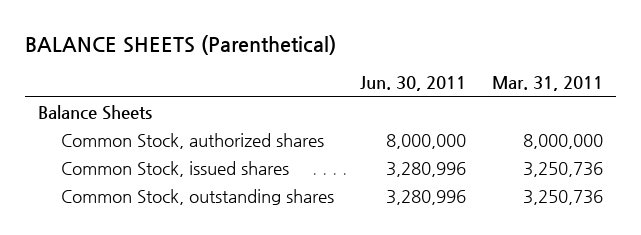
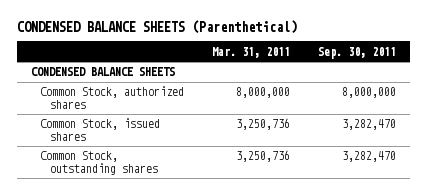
[24,35,336,56] BALANCE SHEETS (Parenthetical) -> [17,19,298,34] CONDENSED BALANCE SHEETS (Parenthetical)
[360,76,467,92] Jun. 30, 2011 -> none
none -> [318,46,397,59] Sep. 30, 2011
[37,105,152,121] Balance Sheets -> [30,67,175,77] CONDENSED BALANCE SHEETS

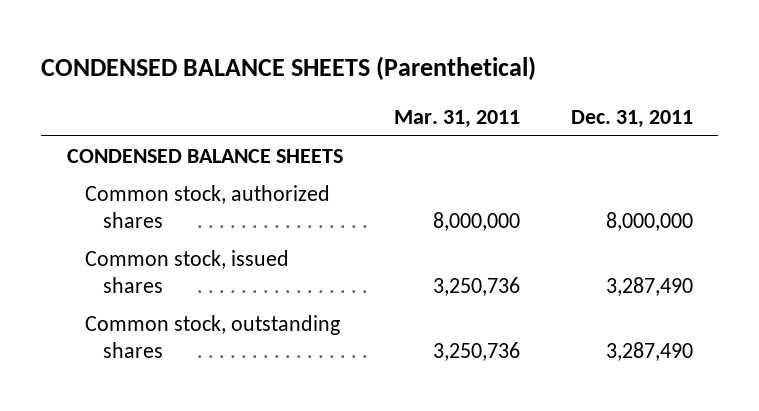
[318,46,397,59] Sep. 30, 2011 -> none
none -> [570,110,693,129] Dec. 31, 2011
[40,86,185,109] Common Stock, authorized shares -> [84,185,330,228] Common stock, authorized shares
[40,118,161,141] Common Stock, issued shares -> [84,250,289,293] Common stock, issued shares
[40,151,158,175] Common Stock, outstanding shares -> [84,315,340,358] Common stock, outstanding shares

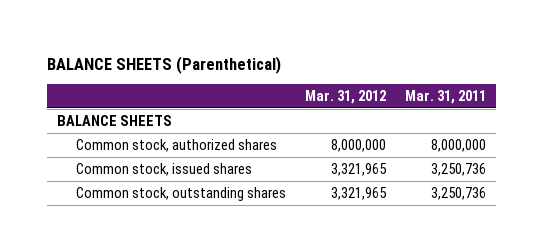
[41,55,537,80] CONDENSED BALANCE SHEETS (Parenthetical) -> [47,55,282,74] BALANCE SHEETS (Parenthetical)
[570,110,693,129] Dec. 31, 2011 -> none
none -> [304,90,386,105] Mar. 31, 2012
[66,149,343,164] CONDENSED BALANCE SHEETS -> [56,115,172,127] BALANCE SHEETS

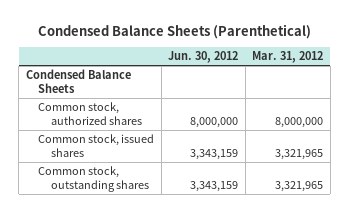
[47,55,282,74] BALANCE SHEETS (Parenthetical) -> [37,24,311,40] Condensed Balance Sheets (Parenthetical)
[405,90,487,105] Mar. 31, 2011 -> none
none -> [168,51,239,64] Jun. 30, 2012
[56,115,172,127] BALANCE SHEETS -> [25,68,131,94] Condensed Balance Sheets

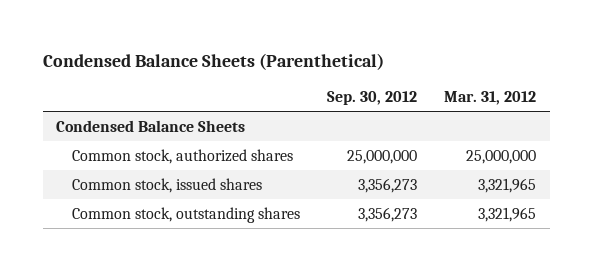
[168,51,239,64] Jun. 30, 2012 -> none
none -> [327,90,418,105] Sep. 30, 2012
[275,117,324,129] 8,000,000 -> [466,149,537,164] 25,000,000

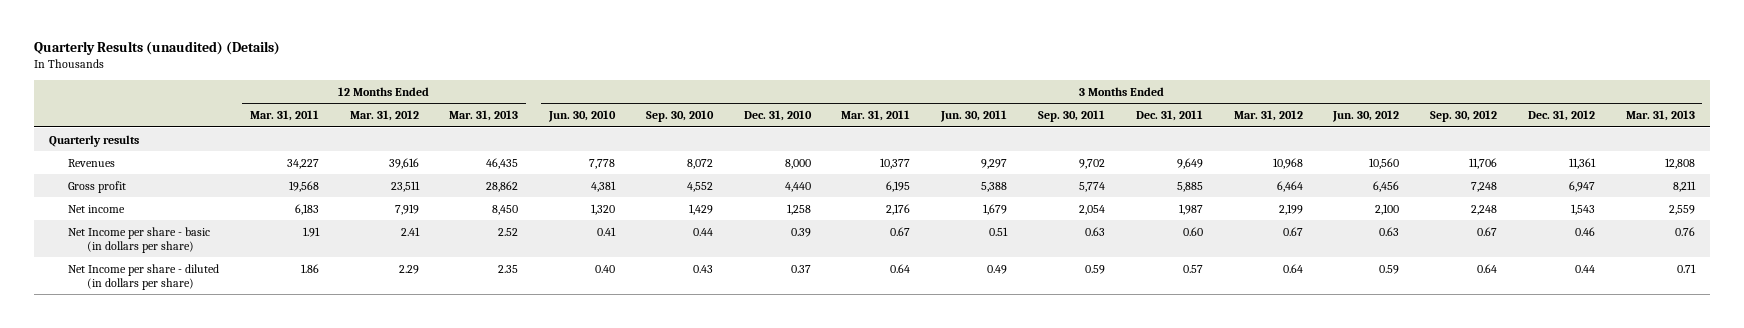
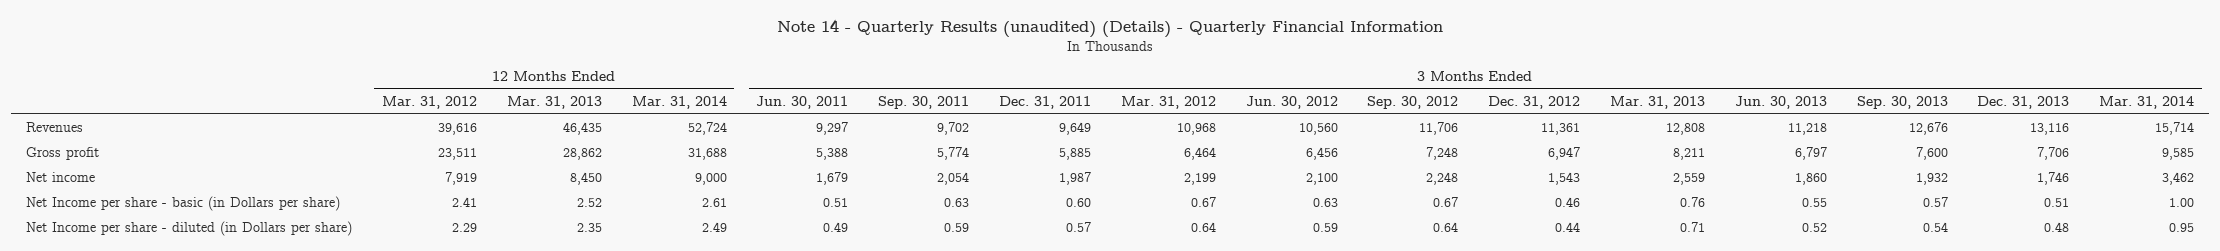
[33,41,280,56] Quarterly Results (unaudited) (Details) -> [777,19,1444,39] Note 14 - Quarterly Results (unaudited) (Details) - Quarterly Financial Information
[249,110,319,122] Mar. 31, 2011 -> none
[548,110,617,123] Jun. 30, 2010 -> none
[645,110,714,123] Sep. 30, 2010 -> none
[743,110,812,122] Dec. 31, 2010 -> none
[841,110,911,122] Mar. 31, 2011 -> none
none -> [631,95,727,109] Mar. 31, 2014
none -> [1734,95,1827,109] Jun. 30, 2013
none -> [1856,95,1948,109] Sep. 30, 2013
none -> [1977,95,2070,109] Dec. 31, 2013
none -> [2099,95,2195,109] Mar. 31, 2014
[48,134,139,147] Quarterly results -> none
[67,226,210,253] Net Income per share - basic (in dollars per share) -> [26,196,341,212] Net Income per share - basic (in Dollars per share)
[67,263,219,290] Net Income per share - diluted (in dollars per share) -> [26,221,353,237] Net Income per share - diluted (in Dollars per share)

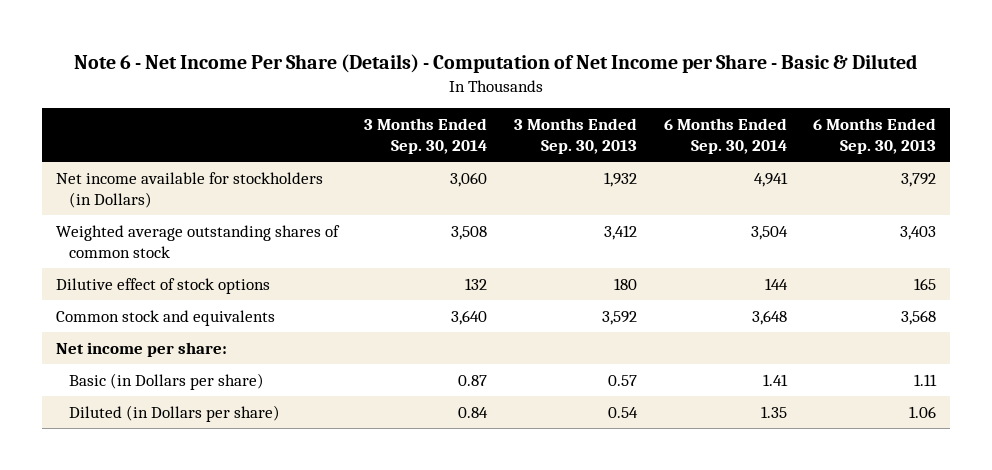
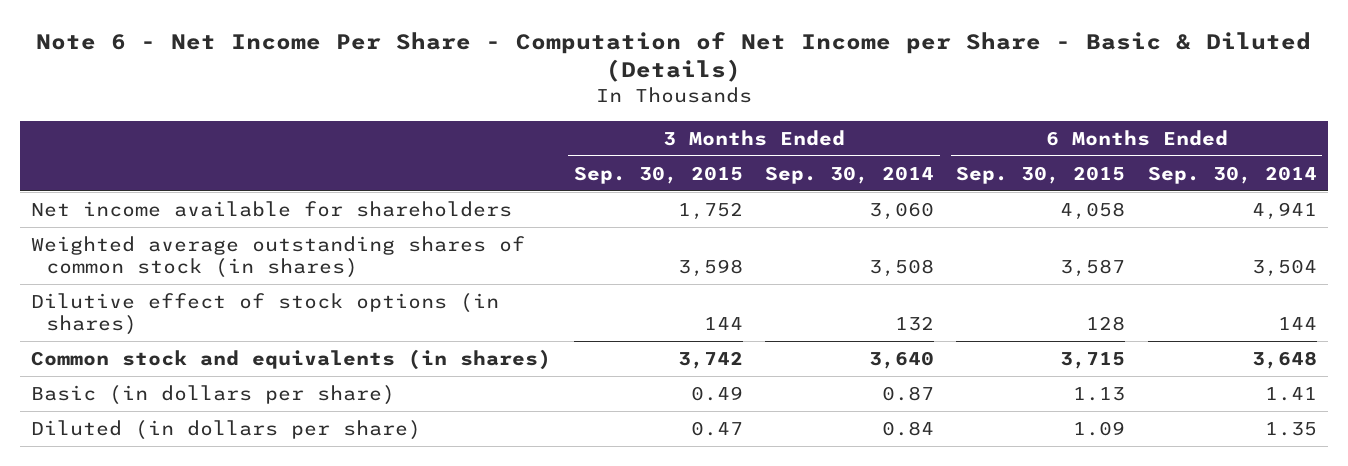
[73,53,917,73] Note 6 - Net Income Per Share (Details) - Computation of Net Income per Share - Basic & Diluted -> [35,31,1311,83] Note 6 - Net Income Per Share - Computation of Net Income per Share - Basic & Diluted (Details)
[513,118,637,155] 3 Months Ended Sep. 30, 2013 -> none
[813,118,937,155] 6 Months Ended Sep. 30, 2013 -> none
none -> [573,165,743,184] Sep. 30, 2015
none -> [956,165,1126,184] Sep. 30, 2015
[55,341,227,357] Net income per share: -> none
[55,171,323,208] Net income available for stockholders (in Dollars) -> [31,200,513,217] Net income available for shareholders
[55,224,340,258] Weighted average outstanding shares of common stock -> [31,235,526,278] Weighted average outstanding shares of common stock (in shares)
[55,277,270,294] Dilutive effect of stock options -> [31,292,500,335] Dilutive effect of stock options (in shares)
[55,309,275,326] Common stock and equivalents -> [31,348,552,370] Common stock and equivalents (in shares)
[69,372,265,390] Basic (in Dollars per share) -> [31,384,396,405] Basic (in dollars per share)
[69,404,281,422] Diluted (in Dollars per share) -> [31,419,422,440] Diluted (in dollars per share)

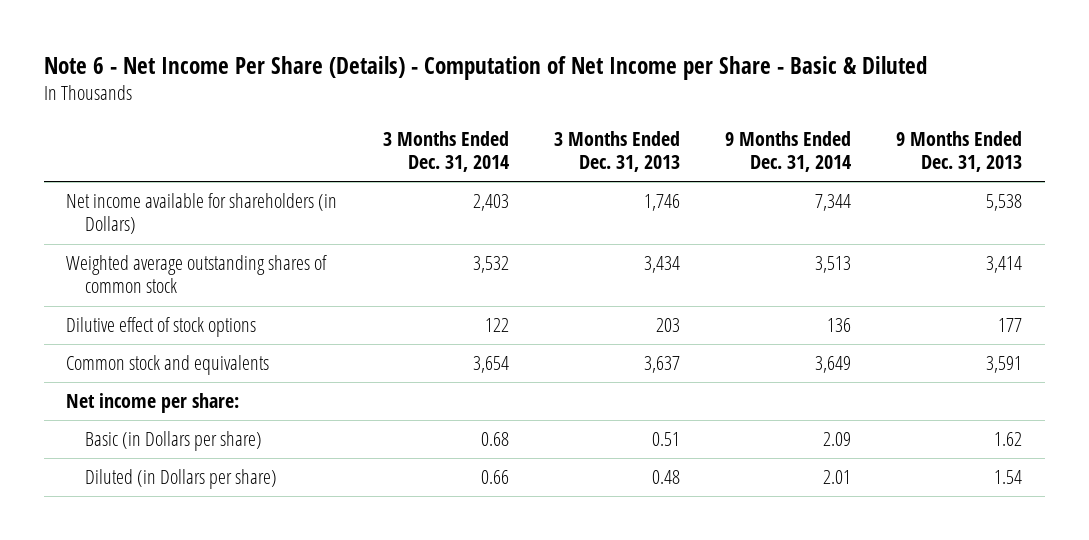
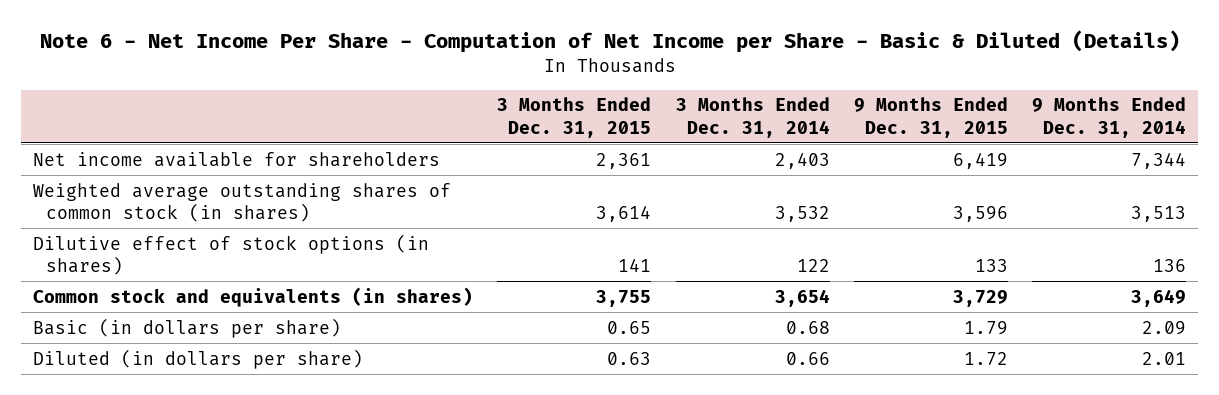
[43,55,927,80] Note 6 - Net Income Per Share (Details) - Computation of Net Income per Share - Basic & Diluted -> [39,30,1180,54] Note 6 - Net Income Per Share - Computation of Net Income per Share - Basic & Diluted (Details)
[553,130,680,172] 3 Months Ended Dec. 31, 2013 -> none
[896,130,1023,172] 9 Months Ended Dec. 31, 2013 -> none
none -> [497,97,652,138] 3 Months Ended Dec. 31, 2015
none -> [853,97,1008,138] 9 Months Ended Dec. 31, 2015
[66,393,240,414] Net income per share: -> none
[66,193,338,235] Net income available for shareholders (in Dollars) -> [33,151,441,167] Net income available for shareholders
[66,255,328,294] Weighted average outstanding shares of common stock -> [33,182,452,222] Weighted average outstanding shares of common stock (in shares)
[66,317,257,338] Dilutive effect of stock options -> [33,233,430,275] Dilutive effect of stock options (in shares)
[66,355,270,376] Common stock and equivalents -> [33,286,474,307] Common stock and equivalents (in shares)
[85,431,263,452] Basic (in Dollars per share) -> [33,317,342,338] Basic (in dollars per share)
[85,469,278,490] Diluted (in Dollars per share) -> [33,348,364,369] Diluted (in dollars per share)

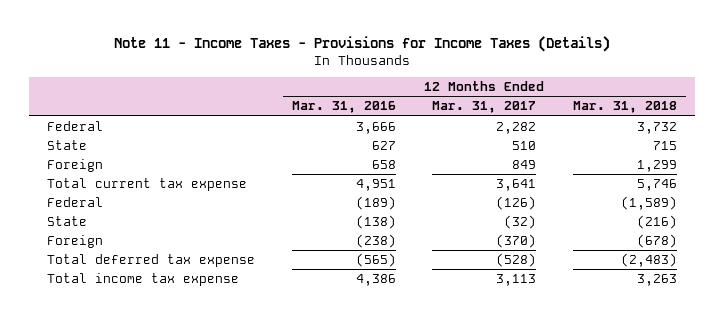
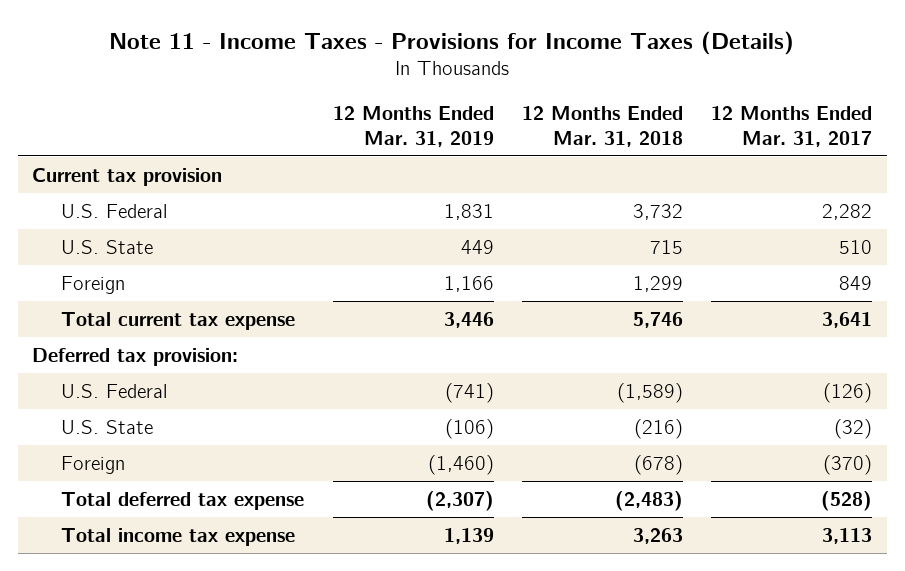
[291,101,396,114] Mar. 31, 2016 -> none
none -> [332,105,494,147] 12 Months Ended Mar. 31, 2019
none -> [32,167,223,186] Current tax provision
[47,121,104,132] Federal -> [61,203,169,218] U.S. Federal
[47,140,88,151] State -> [61,239,154,254] U.S. State
none -> [32,347,239,366] Deferred tax provision:
[47,197,104,208] Federal -> [61,383,169,398] U.S. Federal
[47,216,88,227] State -> [61,419,154,434] U.S. State

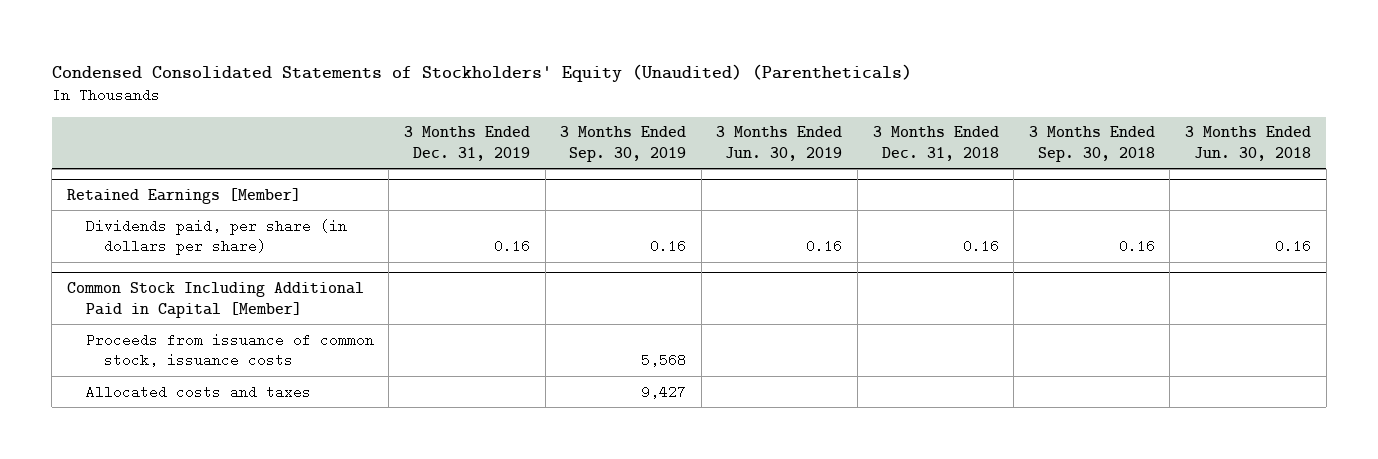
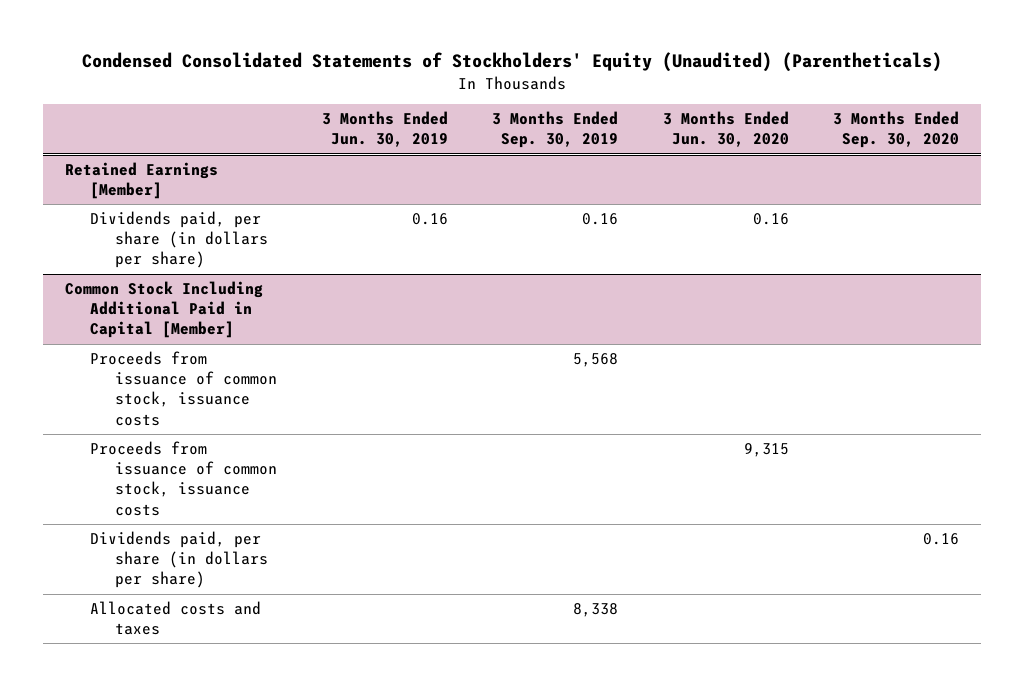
[403,126,530,161] 3 Months Ended Dec. 31, 2019 -> none
[872,126,999,161] 3 Months Ended Dec. 31, 2018 -> none
[1028,126,1155,162] 3 Months Ended Sep. 30, 2018 -> none
[1184,126,1311,161] 3 Months Ended Jun. 30, 2018 -> none
none -> [662,111,789,148] 3 Months Ended Jun. 30, 2020
none -> [832,111,959,149] 3 Months Ended Sep. 30, 2020
none -> [90,441,278,516] Proceeds from issuance of common stock, issuance costs
none -> [90,531,269,589] Dividends paid, per share (in dollars per share)
[641,384,687,399] 9,427 -> [573,603,619,618] 8,338

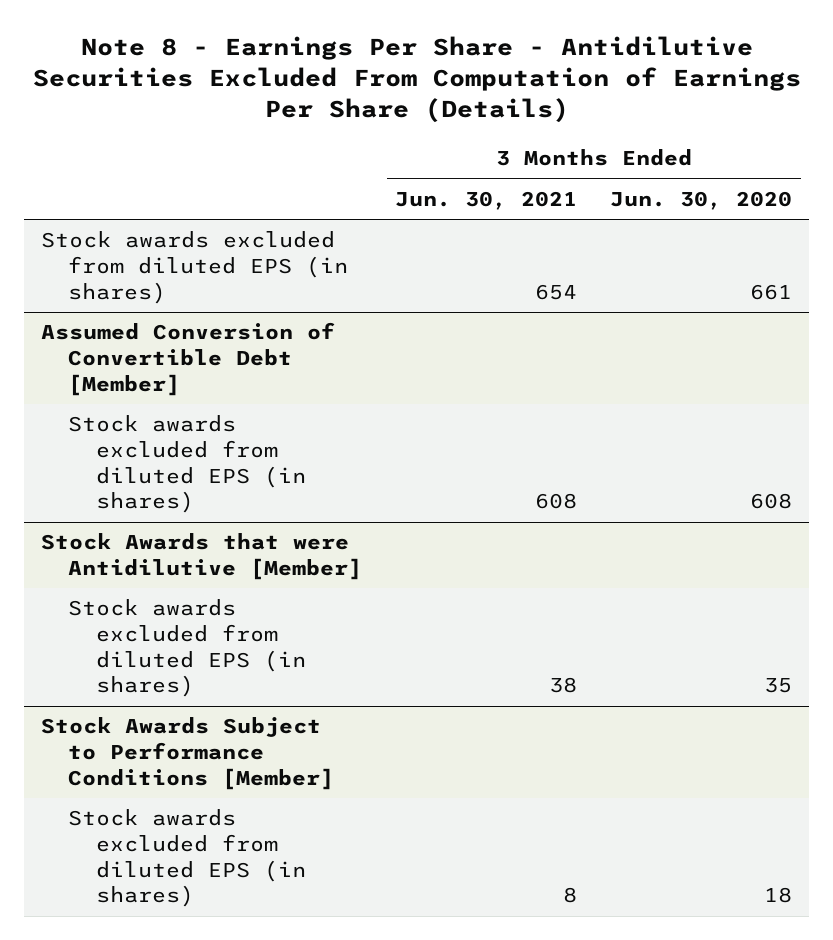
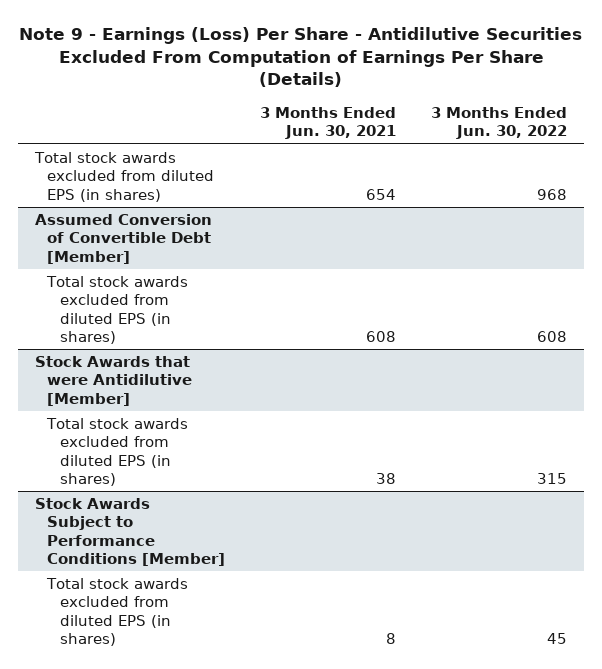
[32,36,801,124] Note 8 - Earnings Per Share - Antidilutive Securities Excluded From Computation of Earnings Per Share (Details) -> [19,27,583,88] Note 9 - Earnings (Loss) Per Share - Antidilutive Securities Excluded From Computation of Earnings Per Share (Details)
[610,190,793,210] Jun. 30, 2020 -> none
none -> [431,107,568,140] 3 Months Ended Jun. 30, 2022
[40,231,349,304] Stock awards excluded from diluted EPS (in shares) -> [33,152,215,202] Total stock awards excluded from diluted EPS (in shares)
[68,415,306,514] Stock awards excluded from diluted EPS (in shares) -> [46,276,189,344] Total stock awards excluded from diluted EPS (in shares)
[68,599,306,698] Stock awards excluded from diluted EPS (in shares) -> [46,418,189,486] Total stock awards excluded from diluted EPS (in shares)
[68,809,306,908] Stock awards excluded from diluted EPS (in shares) -> [46,578,189,646] Total stock awards excluded from diluted EPS (in shares)

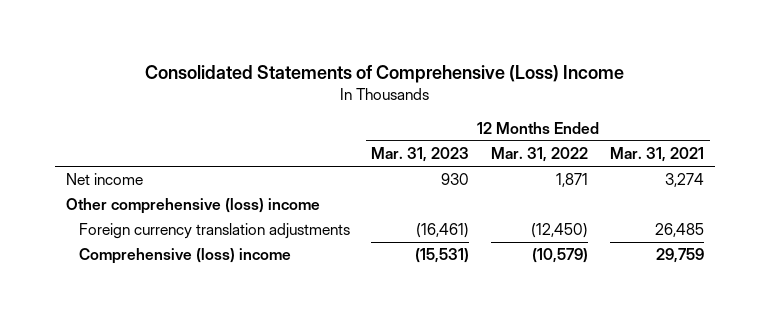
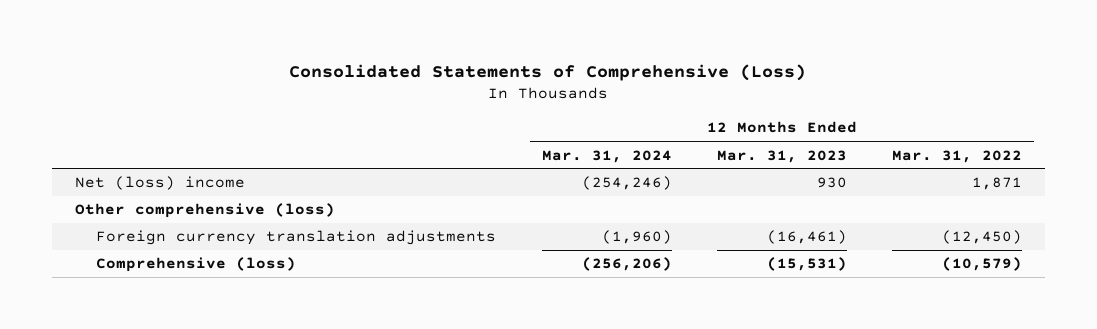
[144,64,624,83] Consolidated Statements of Comprehensive (Loss) Income -> [289,63,807,81] Consolidated Statements of Comprehensive (Loss)
[610,147,705,163] Mar. 31, 2021 -> none
none -> [541,149,672,163] Mar. 31, 2024
[65,173,143,186] Net income -> [74,176,245,191] Net (loss) income
[65,198,320,215] Other comprehensive (loss) income -> [74,203,335,219] Other comprehensive (loss)
[78,248,291,265] Comprehensive (loss) income -> [96,257,297,273] Comprehensive (loss)

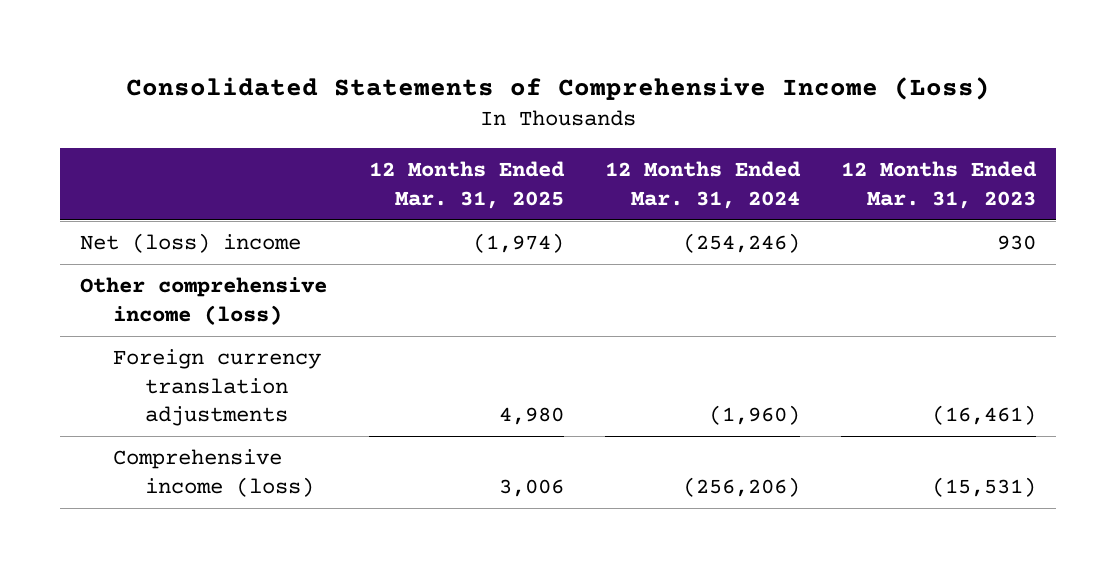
[289,63,807,81] Consolidated Statements of Comprehensive (Loss) -> [126,76,991,100] Consolidated Statements of Comprehensive Income (Loss)
[892,149,1023,163] Mar. 31, 2022 -> none
none -> [368,160,565,209] 12 Months Ended Mar. 31, 2025
[74,203,335,219] Other comprehensive (loss) -> [80,277,328,325] Other comprehensive income (loss)
[96,257,297,273] Comprehensive (loss) -> [112,449,314,497] Comprehensive income (loss)

